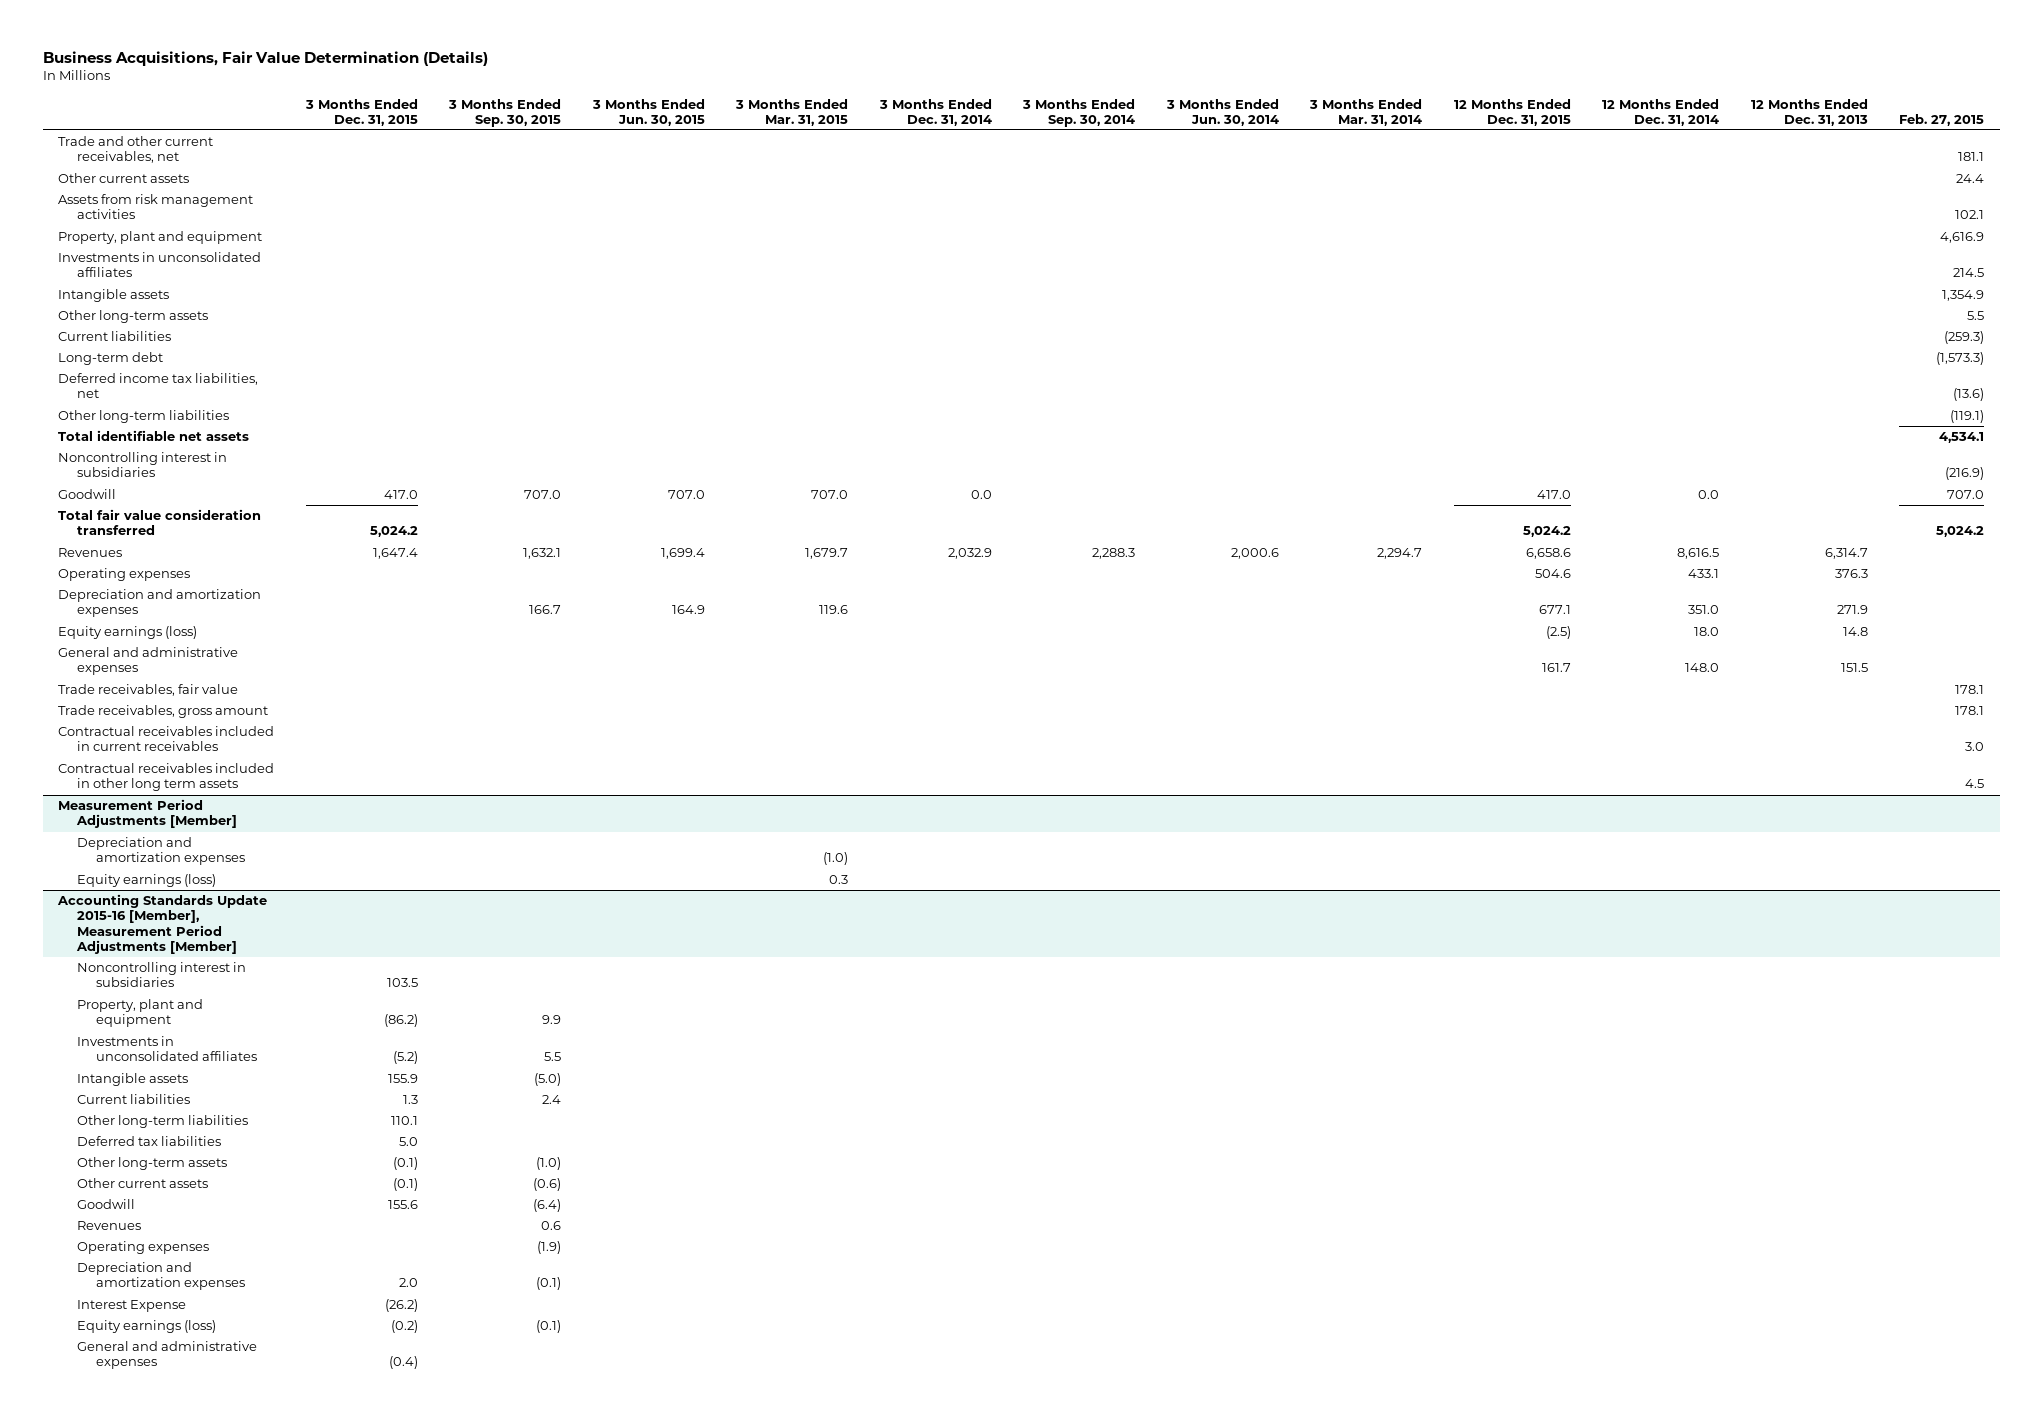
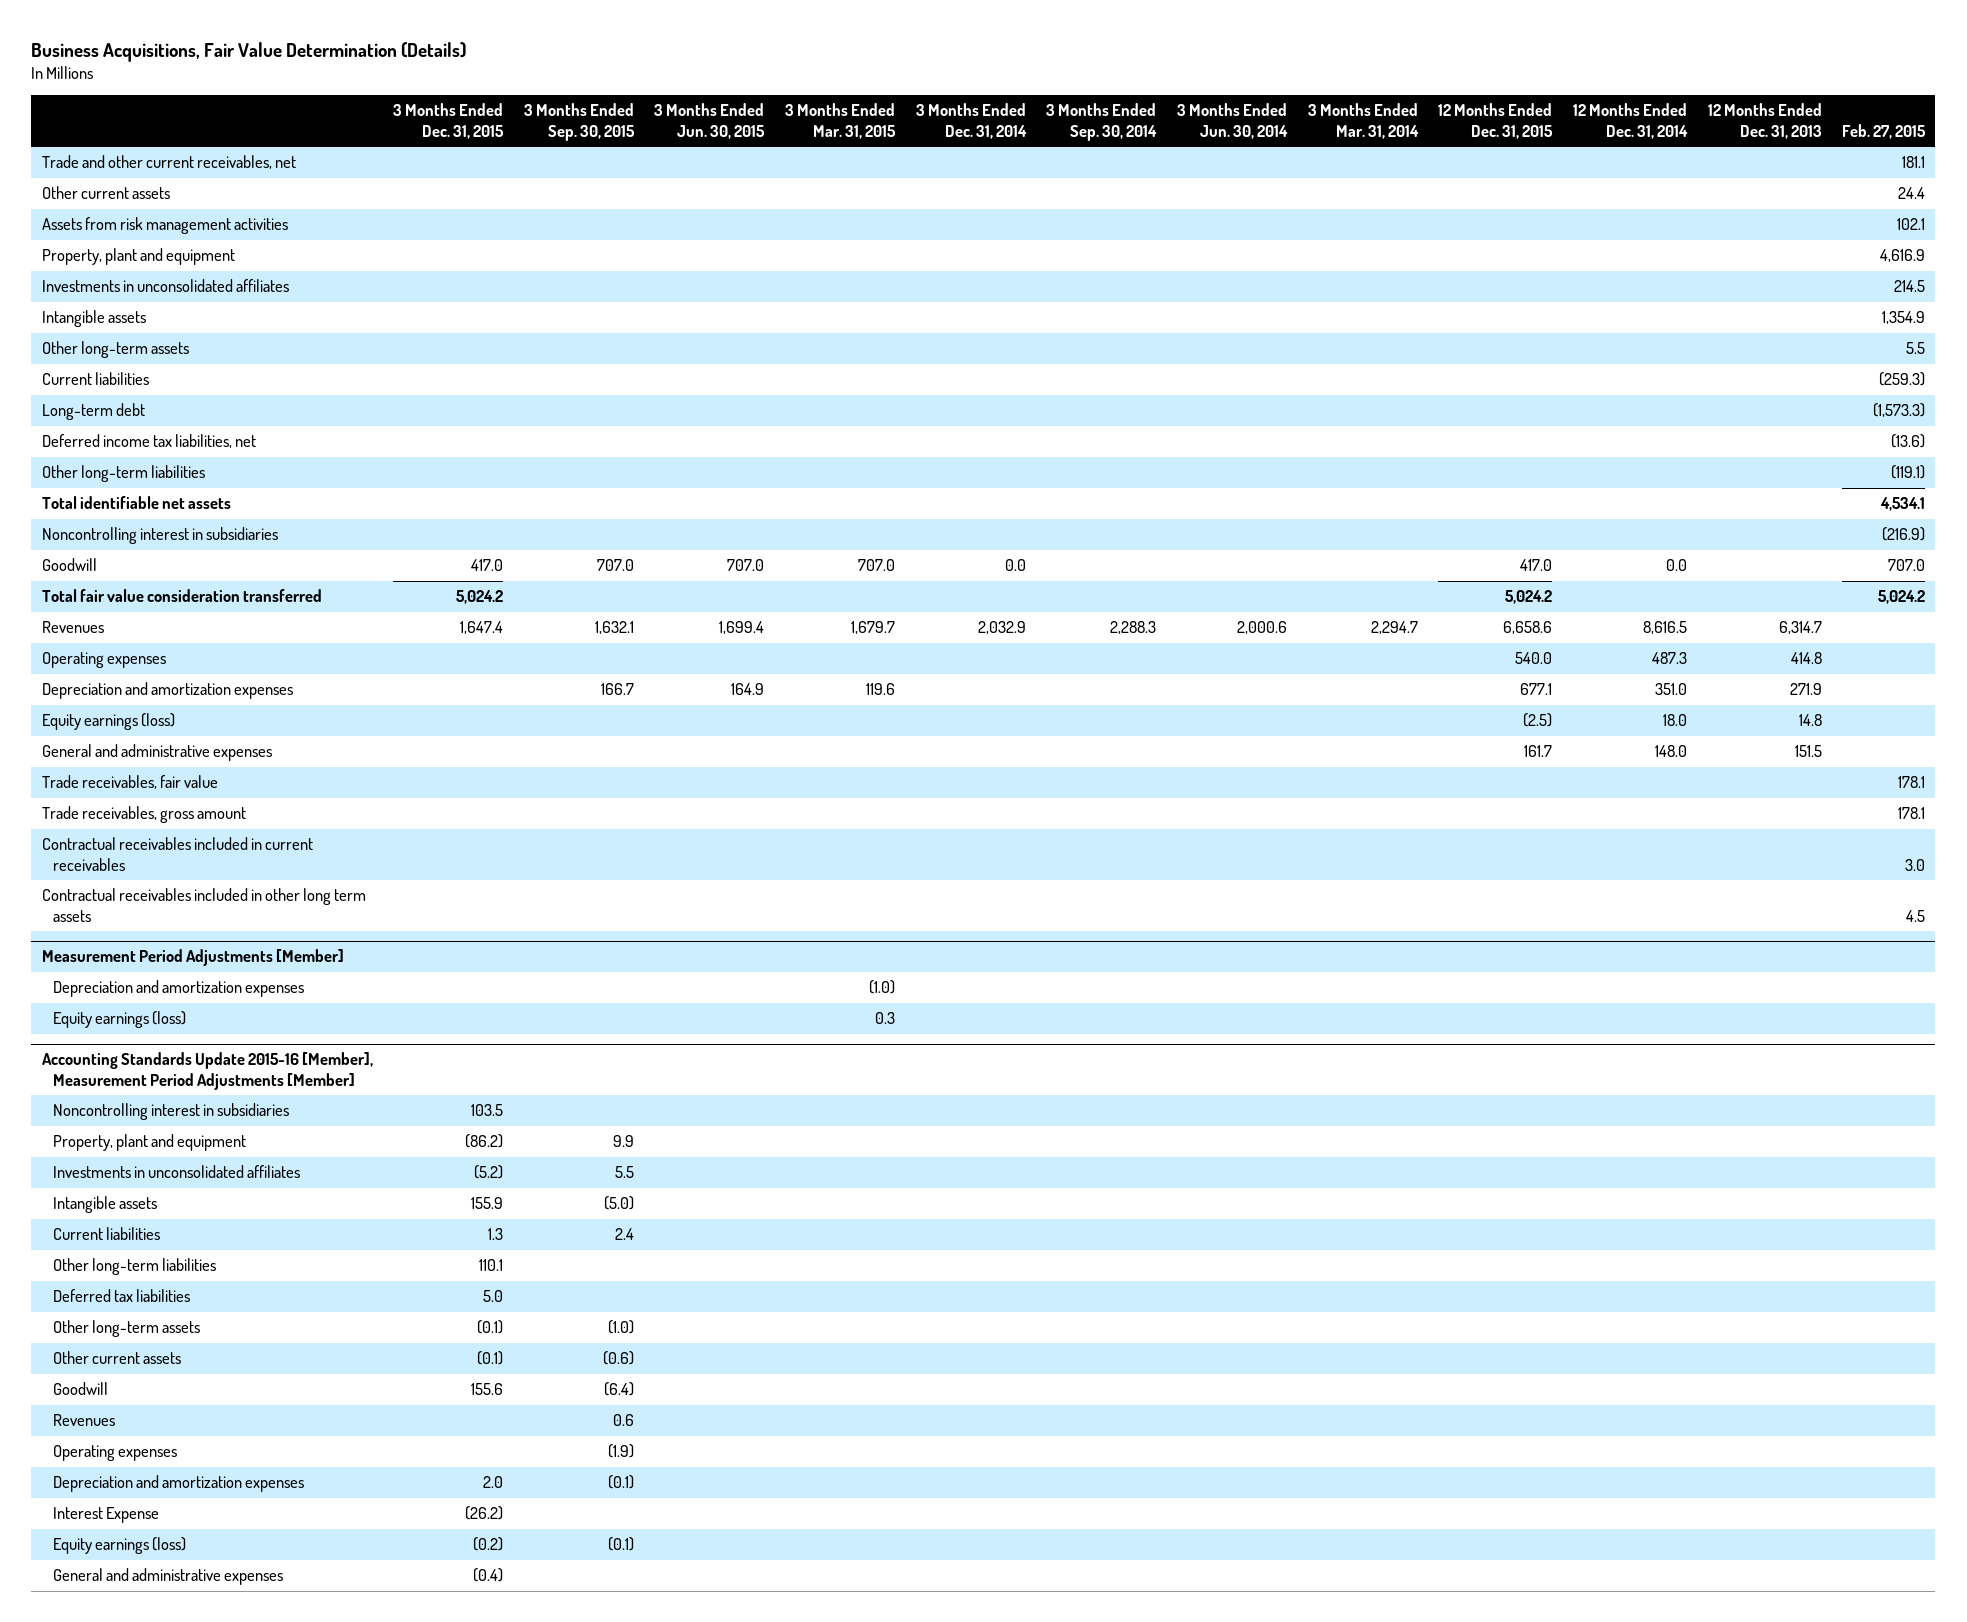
[1534,569,1571,579] 504.6 -> [1515,652,1553,665] 540.0
[1688,569,1720,579] 433.1 -> [1651,652,1687,665] 487.3
[1834,569,1868,579] 376.3 -> [1790,652,1822,665] 414.8

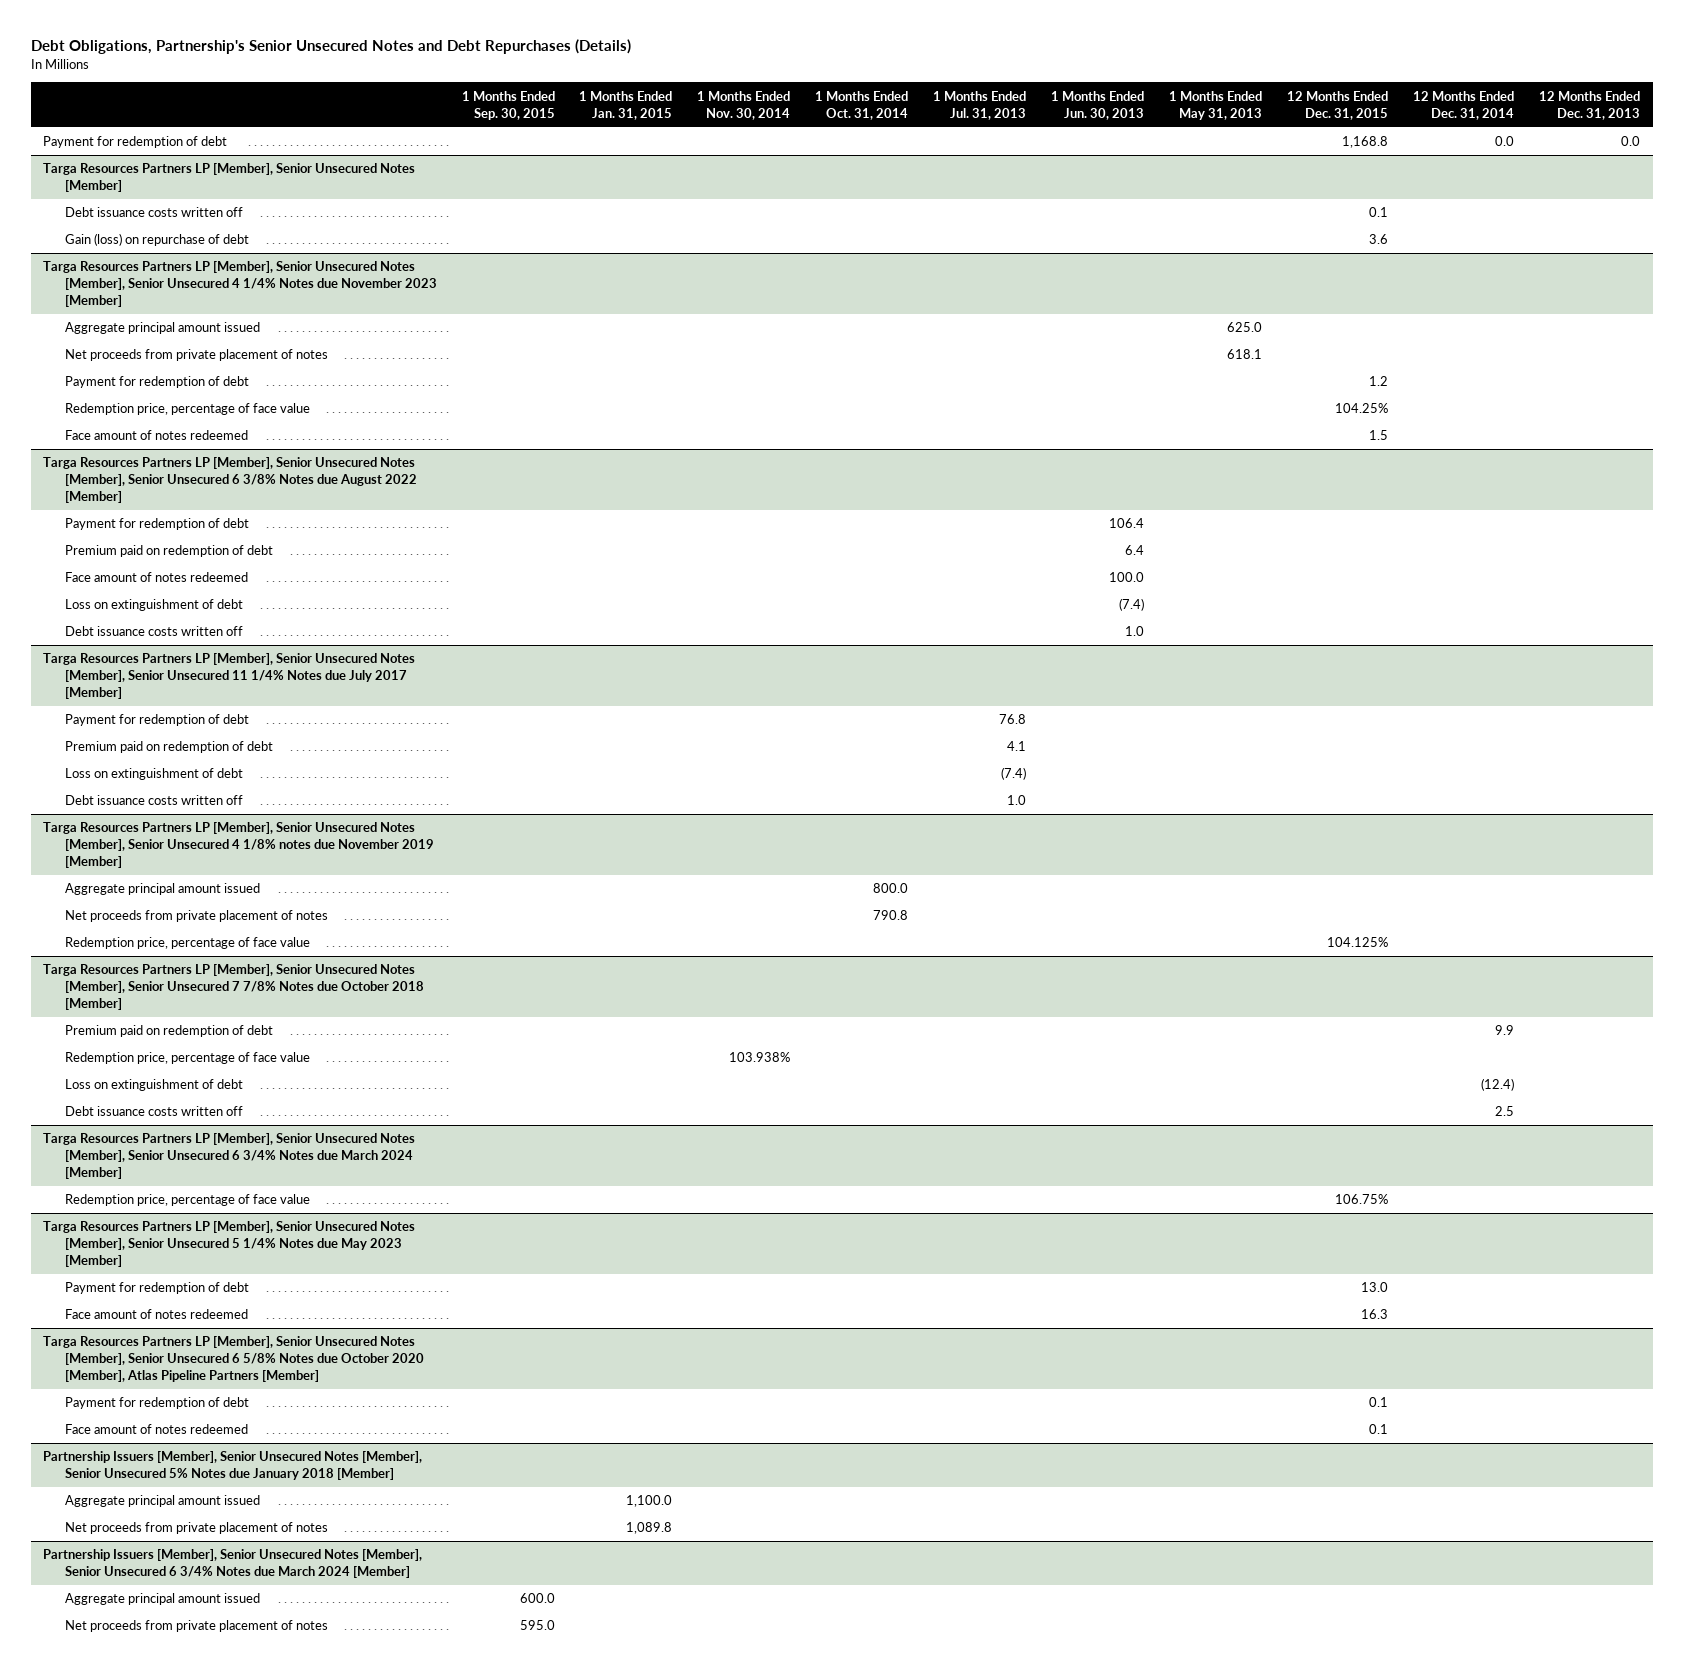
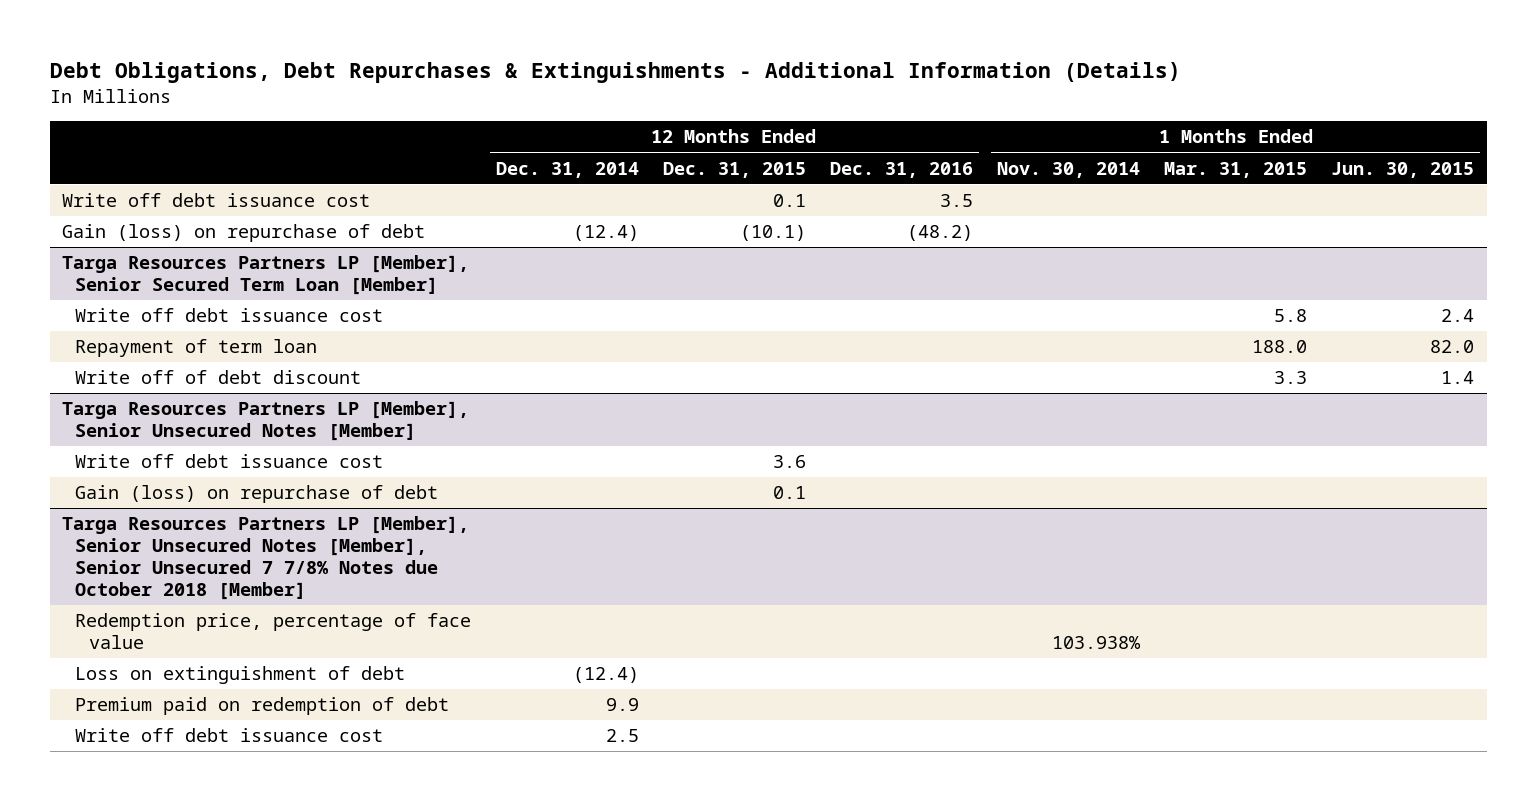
[31,39,632,55] Debt Obligations, Partnership's Senior Unsecured Notes and Debt Repurchases (Details) -> [49,62,1181,84] Debt Obligations, Debt Repurchases & Extinguishments - Additional Information (Details)
[461,90,555,120] 1 Months Ended Sep. 30, 2015 -> none
[579,90,673,120] 1 Months Ended Jan. 31, 2015 -> none
[815,90,909,120] 1 Months Ended Oct. 31, 2014 -> none
[933,90,1027,120] 1 Months Ended Jul. 31, 2013 -> none
[1051,90,1145,120] 1 Months Ended Jun. 30, 2013 -> none
[1169,90,1263,120] 1 Months Ended May 31, 2013 -> none
[1539,90,1641,120] 12 Months Ended Dec. 31, 2013 -> none
none -> [829,161,973,178] Dec. 31, 2016
none -> [1164,161,1308,178] Mar. 31, 2015
none -> [1331,161,1475,178] Jun. 30, 2015
[43,136,228,149] Payment for redemption of debt -> none
none -> [61,193,370,208] Write off debt issuance cost
none -> [61,224,425,243] Gain (loss) on repurchase of debt
none -> [61,255,469,296] Targa Resources Partners LP [Member], Senior Secured Term Loan [Member]
none -> [75,308,384,323] Write off debt issuance cost
none -> [75,339,318,358] Repayment of term loan
none -> [75,370,362,385] Write off of debt discount
[43,261,437,308] Targa Resources Partners LP [Member], Senior Unsecured Notes [Member], Senior Unsecured 4 1/4% Notes due November 2023 [Member] -> none
[64,322,260,335] Aggregate principal amount issued -> none
[64,349,328,362] Net proceeds from private placement of notes -> none
[64,376,249,389] Payment for redemption of debt -> none
[64,403,310,416] Redemption price, percentage of face value -> none
[64,430,248,441] Face amount of notes redeemed -> none
[43,457,417,504] Targa Resources Partners LP [Member], Senior Unsecured Notes [Member], Senior Unsecured 6 3/8% Notes due August 2022 [Member] -> none
[64,518,249,531] Payment for redemption of debt -> none
[64,545,273,558] Premium paid on redemption of debt -> none
[64,572,248,583] Face amount of notes redeemed -> none
[64,599,243,612] Loss on extinguishment of debt -> none
[64,626,243,637] Debt issuance costs written off -> none
[43,653,416,700] Targa Resources Partners LP [Member], Senior Unsecured Notes [Member], Senior Unsecured 11 1/4% Notes due July 2017 [Member] -> none
[64,714,249,727] Payment for redemption of debt -> none
[64,741,273,754] Premium paid on redemption of debt -> none
[64,768,243,781] Loss on extinguishment of debt -> none
[64,795,243,806] Debt issuance costs written off -> none
[43,822,434,869] Targa Resources Partners LP [Member], Senior Unsecured Notes [Member], Senior Unsecured 4 1/8% notes due November 2019 [Member] -> none
[64,883,260,896] Aggregate principal amount issued -> none
[64,910,328,923] Net proceeds from private placement of notes -> none
[64,937,310,950] Redemption price, percentage of face value -> none
[64,207,243,218] Debt issuance costs written off -> [75,454,384,469] Write off debt issuance cost
[1369,207,1389,218] 0.1 -> [772,455,806,469] 3.6
[1369,234,1389,245] 3.6 -> [772,486,806,500] 0.1
[43,1133,416,1180] Targa Resources Partners LP [Member], Senior Unsecured Notes [Member], Senior Unsecured 6 3/4% Notes due March 2024 [Member] -> none
[64,1194,310,1207] Redemption price, percentage of face value -> none
[43,1221,416,1268] Targa Resources Partners LP [Member], Senior Unsecured Notes [Member], Senior Unsecured 5 1/4% Notes due May 2023 [Member] -> none
[64,1282,249,1295] Payment for redemption of debt -> none
[64,1309,248,1320] Face amount of notes redeemed -> none
[43,1336,424,1383] Targa Resources Partners LP [Member], Senior Unsecured Notes [Member], Senior Unsecured 6 5/8% Notes due October 2020 [Member], Atlas Pipeline Partners [Member] -> none
[64,1397,249,1410] Payment for redemption of debt -> none
[64,1424,248,1435] Face amount of notes redeemed -> none
[43,1451,423,1481] Partnership Issuers [Member], Senior Unsecured Notes [Member], Senior Unsecured 5% Notes due January 2018 [Member] -> none
[64,1495,260,1508] Aggregate principal amount issued -> none
[64,1522,328,1535] Net proceeds from private placement of notes -> none
[43,1549,423,1579] Partnership Issuers [Member], Senior Unsecured Notes [Member], Senior Unsecured 6 3/4% Notes due March 2024 [Member] -> none
[64,1593,260,1606] Aggregate principal amount issued -> none
[64,1620,328,1633] Net proceeds from private placement of notes -> none
[64,1025,273,1038] Premium paid on redemption of debt -> [75,697,450,716] Premium paid on redemption of debt
[64,1106,243,1117] Debt issuance costs written off -> [75,728,384,743] Write off debt issuance cost

